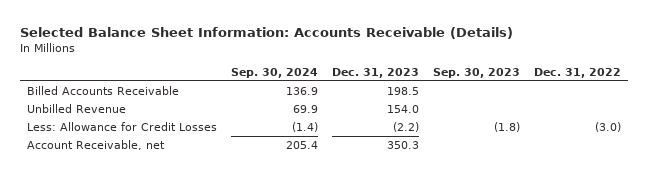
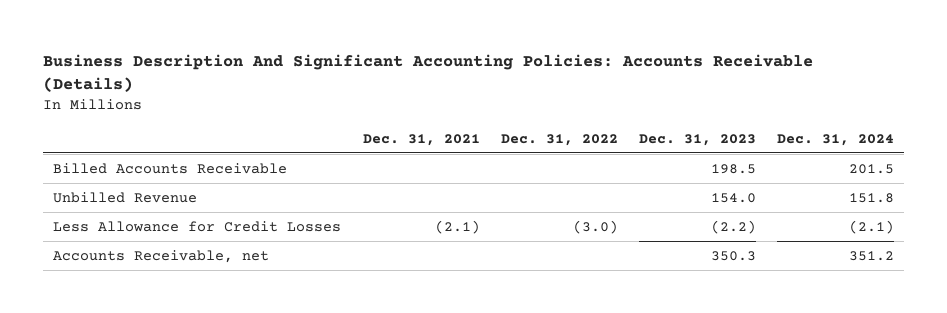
[19,27,513,40] Selected Balance Sheet Information: Accounts Receivable (Details) -> [42,53,813,93] Business Description And Significant Accounting Policies: Accounts Receivable (Details)
[230,68,318,79] Sep. 30, 2024 -> none
[432,68,520,79] Sep. 30, 2023 -> none
none -> [362,133,480,146] Dec. 31, 2021
none -> [776,133,894,146] Dec. 31, 2024
[26,121,217,131] Less: Allowance for Credit Losses -> [53,220,342,232] Less Allowance for Credit Losses
[26,139,165,150] Account Receivable, net -> [53,249,270,263] Accounts Receivable, net

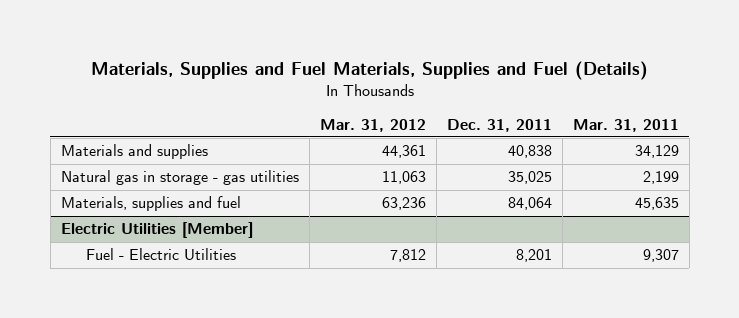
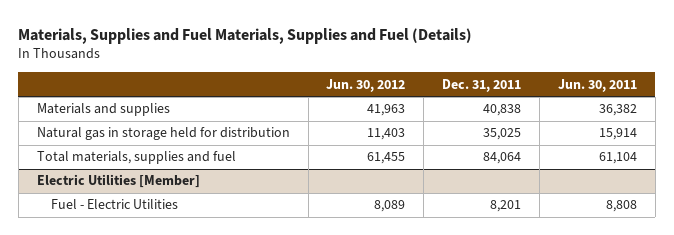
[319,118,426,132] Mar. 31, 2012 -> none
[572,118,679,132] Mar. 31, 2011 -> none
none -> [326,78,406,92] Jun. 30, 2012
none -> [557,78,637,92] Jun. 30, 2011
[60,170,299,186] Natural gas in storage - gas utilities -> [36,127,290,141] Natural gas in storage held for distribution
[60,196,241,212] Materials, supplies and fuel -> [36,151,236,165] Total materials, supplies and fuel

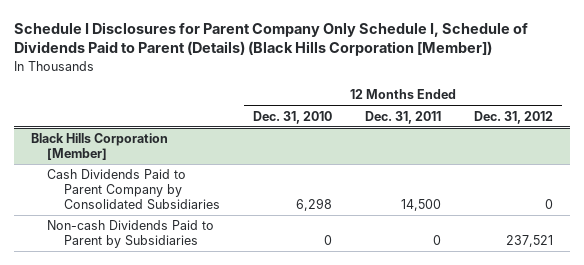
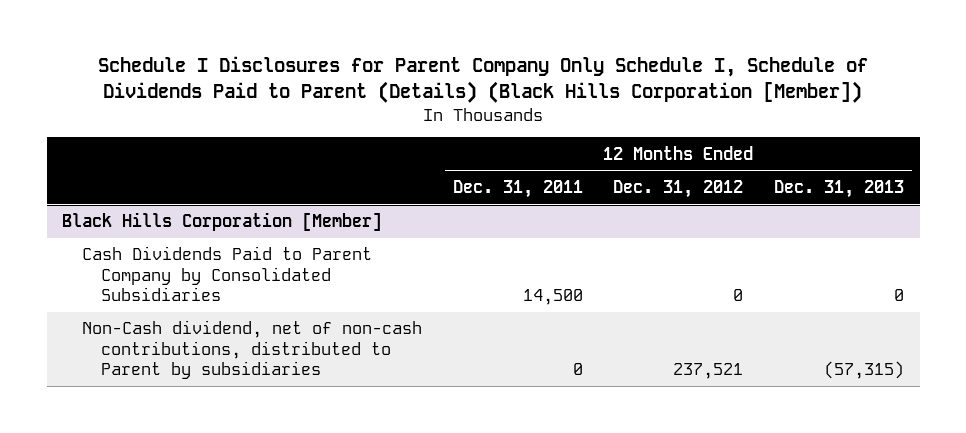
[252,110,332,124] Dec. 31, 2010 -> none
none -> [774,180,905,199] Dec. 31, 2013
[47,220,215,249] Non-cash Dividends Paid to Parent by Subsidiaries -> [81,320,422,380] Non-Cash dividend, net of non-cash contributions, distributed to Parent by subsidiaries

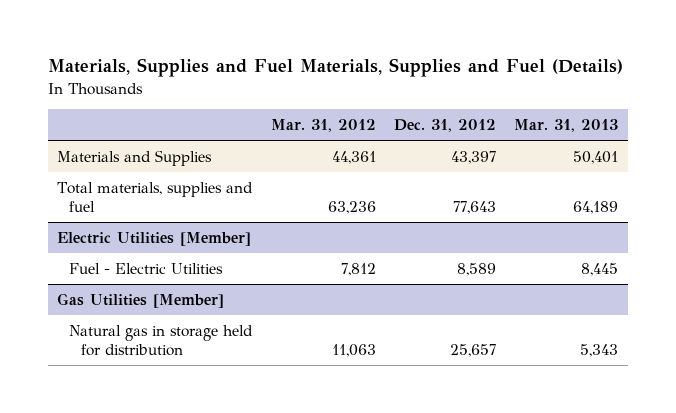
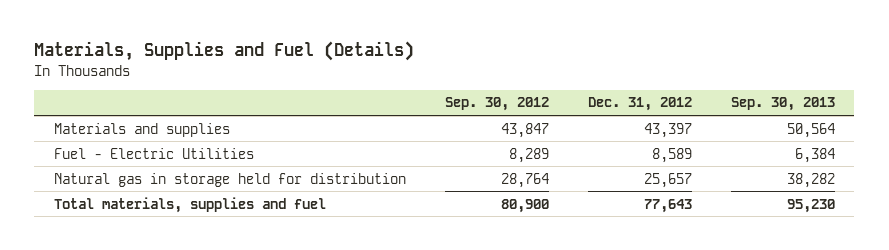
[48,58,624,78] Materials, Supplies and Fuel Materials, Supplies and Fuel (Details) -> [34,41,415,62] Materials, Supplies and Fuel (Details)
[270,119,376,133] Mar. 31, 2012 -> none
[514,119,619,133] Mar. 31, 2013 -> none
none -> [444,97,549,112] Sep. 30, 2012
none -> [730,97,835,112] Sep. 30, 2013
[57,231,252,246] Electric Utilities [Member] -> none
[57,149,213,166] Materials and Supplies -> [53,122,230,137] Materials and supplies
[57,292,225,308] Gas Utilities [Member] -> none
[57,181,254,213] Total materials, supplies and fuel -> [53,196,326,213] Total materials, supplies and fuel

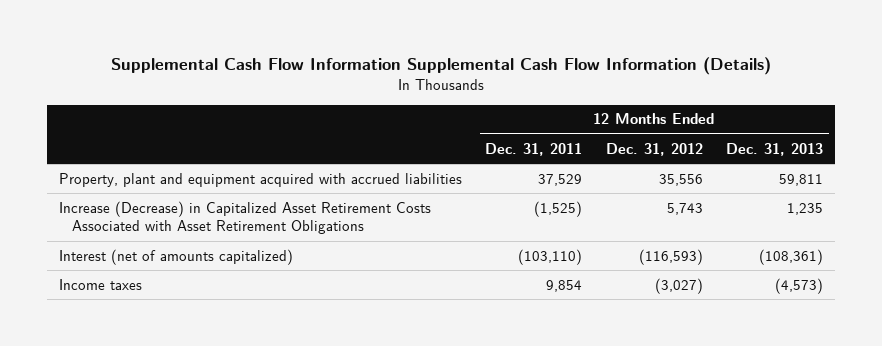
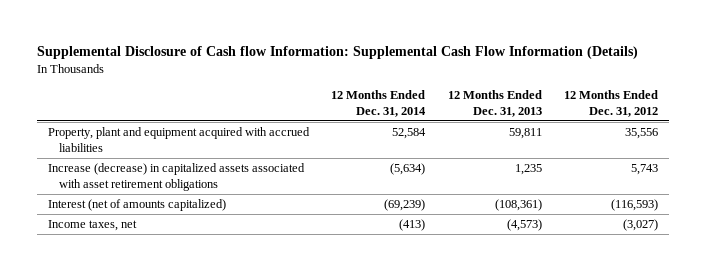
[110,57,771,76] Supplemental Cash Flow Information Supplemental Cash Flow Information (Details) -> [36,45,638,59] Supplemental Disclosure of Cash flow Information: Supplemental Cash Flow Information (Details)
[485,142,583,156] Dec. 31, 2011 -> none
none -> [331,89,427,117] 12 Months Ended Dec. 31, 2014
[59,200,432,235] Increase (Decrease) in Capitalized Asset Retirement Costs Associated with Asset Retirement Obligations -> [47,162,305,191] Increase (decrease) in capitalized assets associated with asset retirement obligations
[59,278,143,290] Income taxes -> [47,219,137,231] Income taxes, net

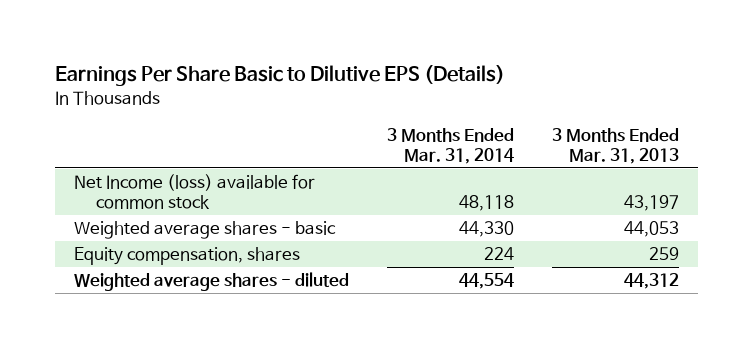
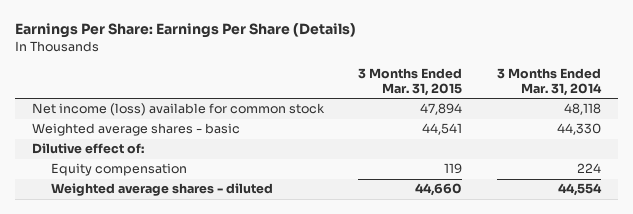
[54,65,505,87] Earnings Per Share Basic to Dilutive EPS (Details) -> [14,23,356,39] Earnings Per Share: Earnings Per Share (Details)
[551,127,679,165] 3 Months Ended Mar. 31, 2013 -> none
none -> [358,67,463,96] 3 Months Ended Mar. 31, 2015
[73,174,315,210] Net Income (loss) available for common stock -> [32,103,326,117] Net income (loss) available for common stock
none -> [32,143,145,155] Dilutive effect of:
[73,247,300,266] Equity compensation, shares -> [50,163,187,177] Equity compensation

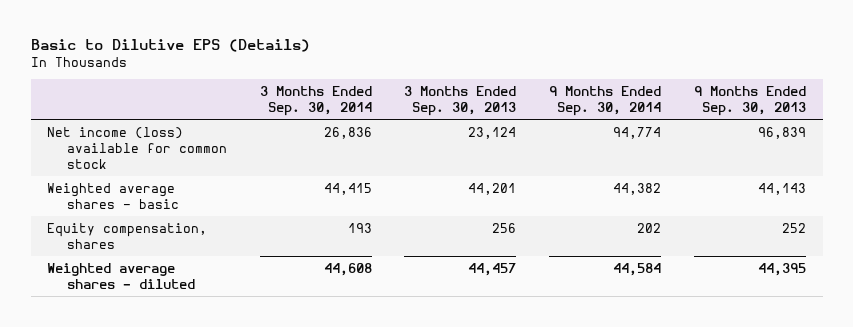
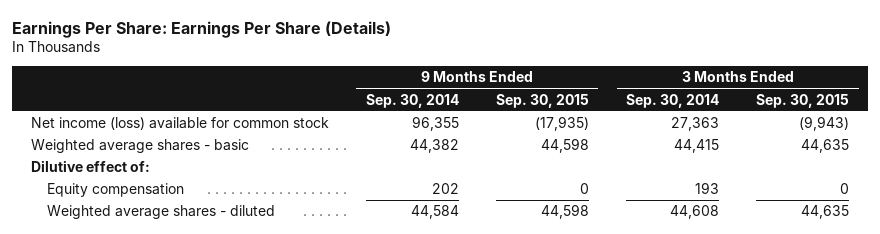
[30,39,310,53] Basic to Dilutive EPS (Details) -> [12,20,392,38] Earnings Per Share: Earnings Per Share (Details)
[404,85,517,116] 3 Months Ended Sep. 30, 2013 -> none
[694,85,807,116] 9 Months Ended Sep. 30, 2013 -> none
none -> [495,93,589,108] Sep. 30, 2015
none -> [756,93,850,108] Sep. 30, 2015
[323,126,372,139] 26,836 -> [671,117,720,132] 27,363
[613,126,662,139] 94,774 -> [411,116,459,132] 96,355
none -> [30,160,150,173] Dilutive effect of:
[47,222,208,249] Equity compensation, shares -> [46,183,184,198] Equity compensation

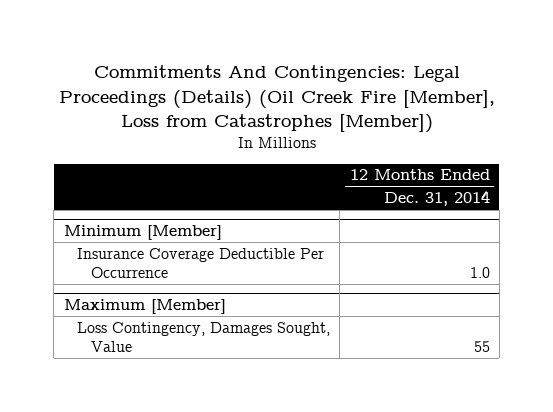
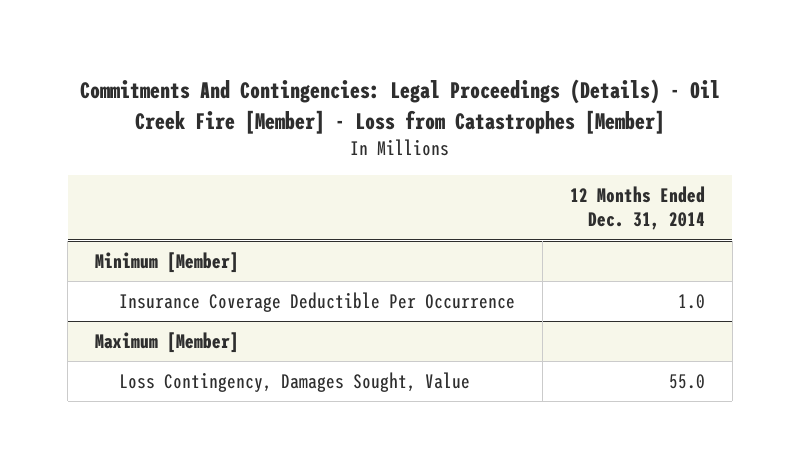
[58,65,495,133] Commitments And Contingencies: Legal Proceedings (Details) (Oil Creek Fire [Member], Loss from Catastrophes [Member]) -> [80,79,721,134] Commitments And Contingencies: Legal Proceedings (Details) - Oil Creek Fire [Member] - Loss from Catastrophes [Member]
[473,340,490,352] 55 -> [668,373,705,389] 55.0

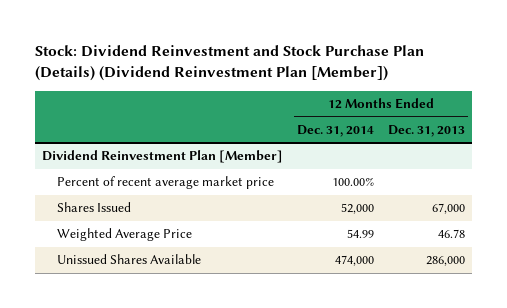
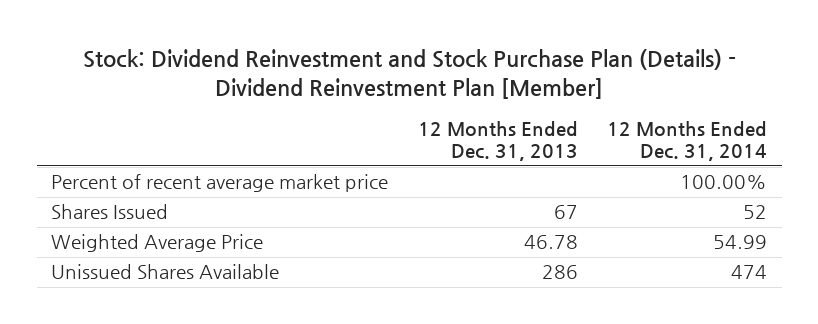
[35,45,425,82] Stock: Dividend Reinvestment and Stock Purchase Plan (Details) (Dividend Reinvestment Plan [Member]) -> [83,48,737,100] Stock: Dividend Reinvestment and Stock Purchase Plan (Details) - Dividend Reinvestment Plan [Member]
[42,150,284,164] Dividend Reinvestment Plan [Member] -> none
[340,203,374,215] 52,000 -> [743,205,768,220] 52
[431,203,465,215] 67,000 -> [553,205,578,220] 67
[334,255,374,267] 474,000 -> [731,265,768,280] 474
[425,256,465,267] 286,000 -> [541,265,578,280] 286

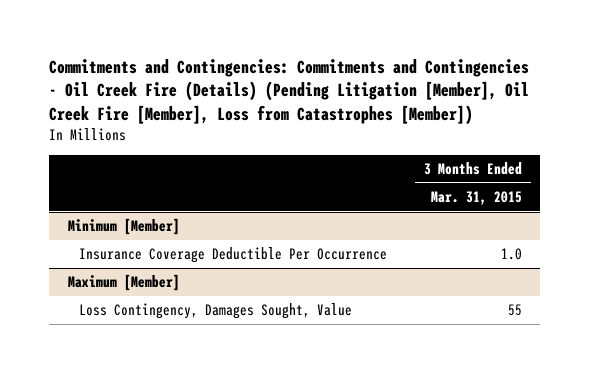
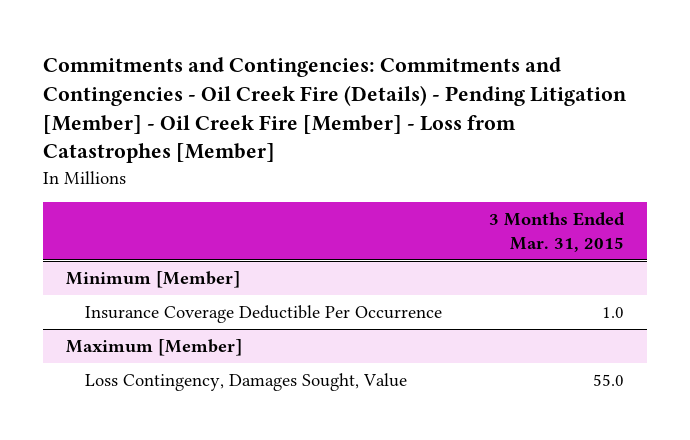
[49,58,530,125] Commitments and Contingencies: Commitments and Contingencies - Oil Creek Fire (Details) (Pending Litigation [Member], Oil Creek Fire [Member], Loss from Catastrophes [Member]) -> [42,56,627,164] Commitments and Contingencies: Commitments and Contingencies - Oil Creek Fire (Details) - Pending Litigation [Member] - Oil Creek Fire [Member] - Loss from Catastrophes [Member]
[507,304,522,317] 55 -> [592,374,624,387] 55.0

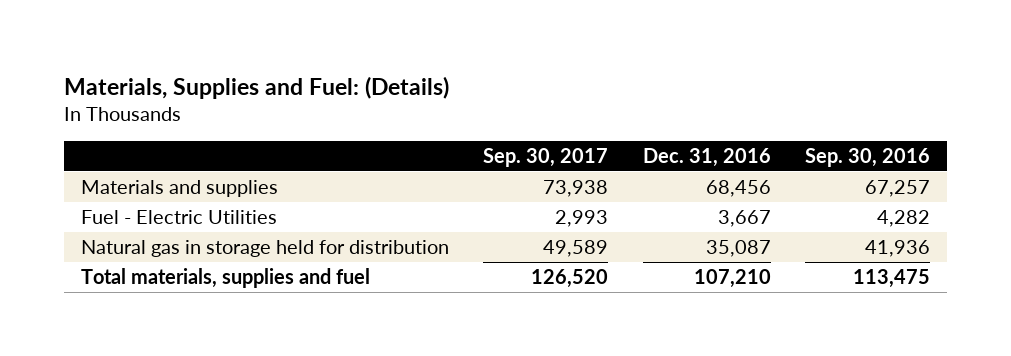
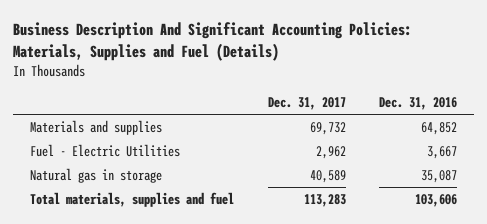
[63,75,449,99] Materials, Supplies and Fuel: (Details) -> [13,22,413,62] Business Description And Significant Accounting Policies: Materials, Supplies and Fuel (Details)
[483,148,609,168] Sep. 30, 2017 -> none
[805,148,931,168] Sep. 30, 2016 -> none
none -> [267,97,346,111] Dec. 31, 2017
[705,179,771,197] 68,456 -> [420,121,457,135] 64,852
[80,239,449,257] Natural gas in storage held for distribution -> [30,167,163,183] Natural gas in storage
[693,268,771,288] 107,210 -> [414,193,457,207] 103,606

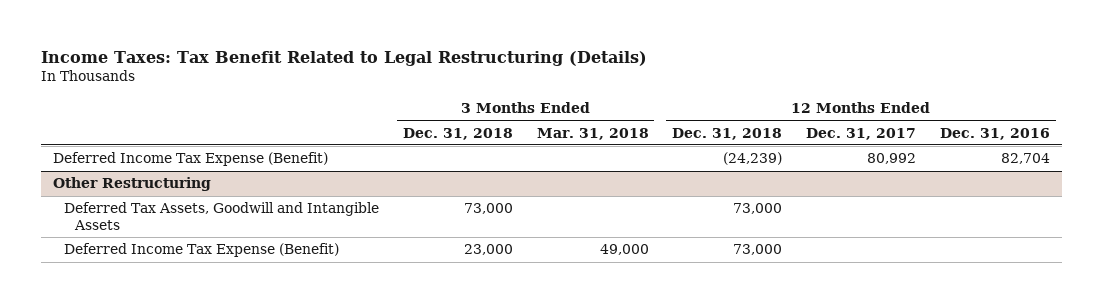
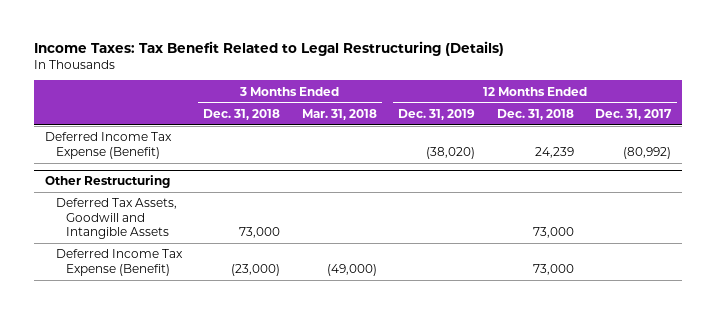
[939,127,1050,140] Dec. 31, 2016 -> none
none -> [398,108,476,120] Dec. 31, 2019
[723,152,783,166] (24,239) -> [534,146,574,158] 24,239
[867,153,917,165] 80,992 -> [623,146,672,159] (80,992)
[463,244,513,256] 23,000 -> [231,263,281,276] (23,000)
[599,244,649,256] 49,000 -> [326,263,377,276] (49,000)

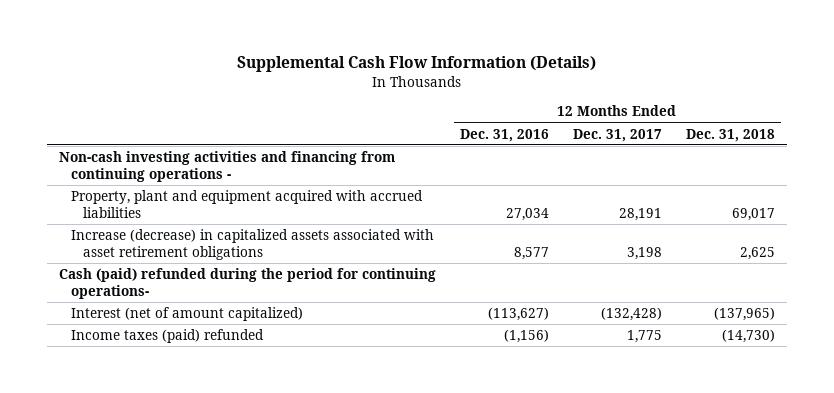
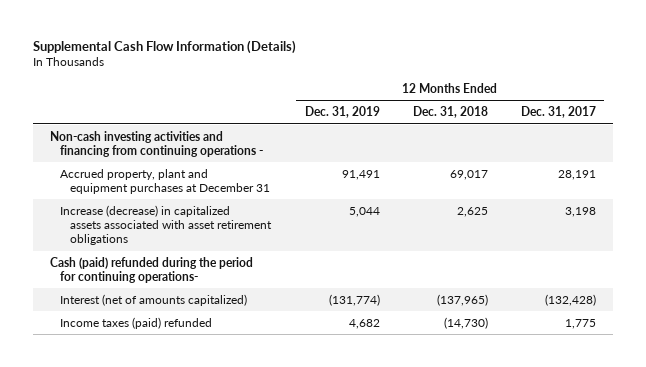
[460,128,550,142] Dec. 31, 2016 -> none
none -> [304,106,380,119] Dec. 31, 2019
[70,190,423,218] Property, plant and equipment acquired with accrued liabilities -> [60,168,271,194] Accrued property, plant and equipment purchases at December 31
[70,307,303,322] Interest (net of amount capitalized) -> [60,293,248,306] Interest (net of amounts capitalized)

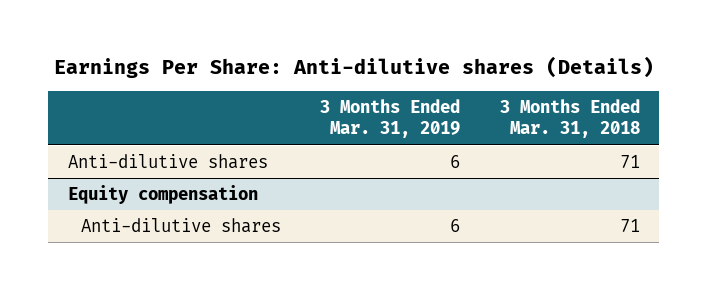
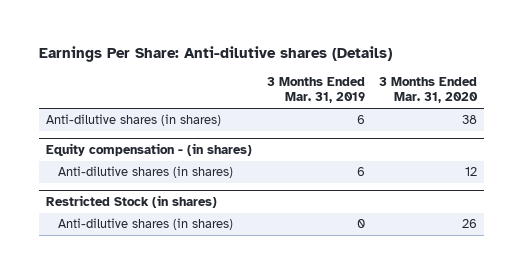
[499,98,640,139] 3 Months Ended Mar. 31, 2018 -> none
none -> [378,77,478,104] 3 Months Ended Mar. 31, 2020
[67,154,268,170] Anti-dilutive shares -> [46,114,222,127] Anti-dilutive shares (in shares)
[67,185,258,205] Equity compensation -> [46,142,253,156] Equity compensation - (in shares)
[80,218,281,234] Anti-dilutive shares -> [57,166,233,179] Anti-dilutive shares (in shares)
none -> [46,194,218,208] Restricted Stock (in shares)
none -> [57,218,233,231] Anti-dilutive shares (in shares)

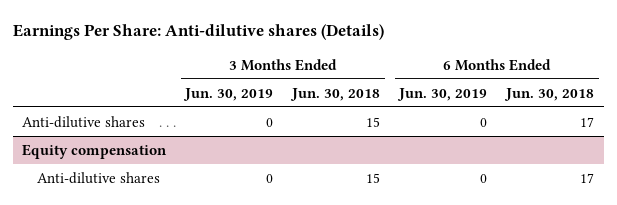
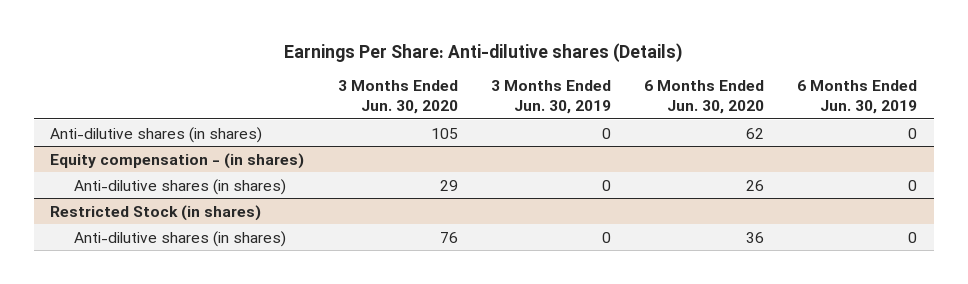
[290,87,381,101] Jun. 30, 2018 -> none
[504,87,595,101] Jun. 30, 2018 -> none
none -> [337,80,458,114] 3 Months Ended Jun. 30, 2020
none -> [644,80,765,114] 6 Months Ended Jun. 30, 2020
[22,115,146,128] Anti-dilutive shares -> [50,126,263,143] Anti-dilutive shares (in shares)
[22,143,168,159] Equity compensation -> [50,152,305,169] Equity compensation - (in shares)
[37,171,161,184] Anti-dilutive shares -> [74,178,287,195] Anti-dilutive shares (in shares)
none -> [50,204,262,221] Restricted Stock (in shares)
none -> [74,230,287,247] Anti-dilutive shares (in shares)

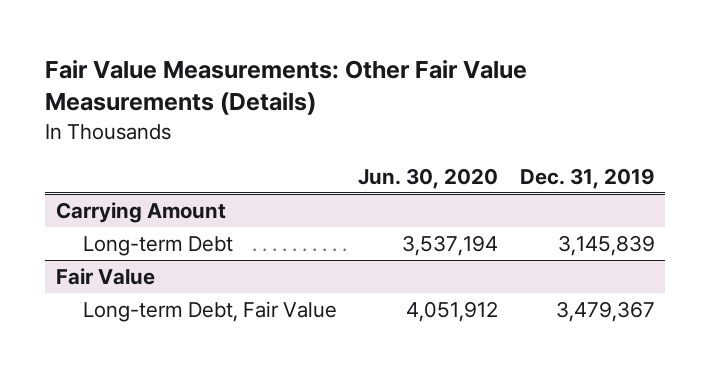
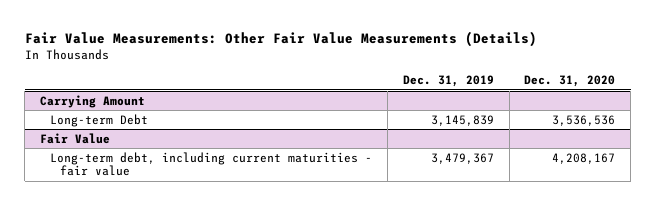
[358,167,499,189] Jun. 30, 2020 -> none
none -> [524,75,616,88] Dec. 31, 2020
[82,300,337,322] Long-term Debt, Fair Value -> [50,151,373,177] Long-term debt, including current maturities - fair value

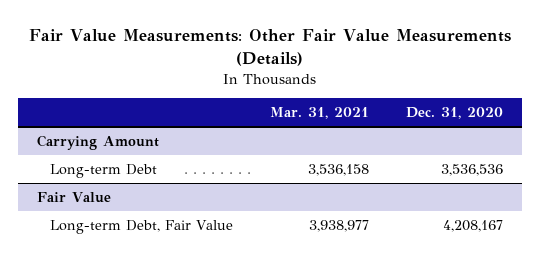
[402,75,494,88] Dec. 31, 2019 -> none
none -> [269,107,369,120] Mar. 31, 2021
[50,151,373,177] Long-term debt, including current maturities - fair value -> [49,219,233,234] Long-term Debt, Fair Value

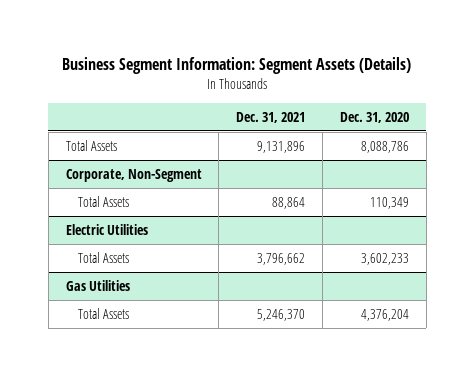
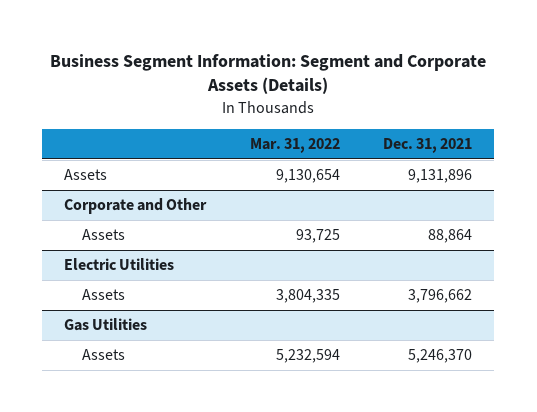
[62,56,412,74] Business Segment Information: Segment Assets (Details) -> [50,53,487,95] Business Segment Information: Segment and Corporate Assets (Details)
[339,111,409,123] Dec. 31, 2020 -> none
none -> [249,137,340,153] Mar. 31, 2022
[65,140,117,152] Total Assets -> [64,169,108,181] Assets
[65,169,202,183] Corporate, Non-Segment -> [64,198,208,215] Corporate and Other
[78,196,130,208] Total Assets -> [82,229,126,241] Assets
[78,252,130,264] Total Assets -> [82,289,126,301] Assets
[78,308,130,320] Total Assets -> [82,349,126,361] Assets

